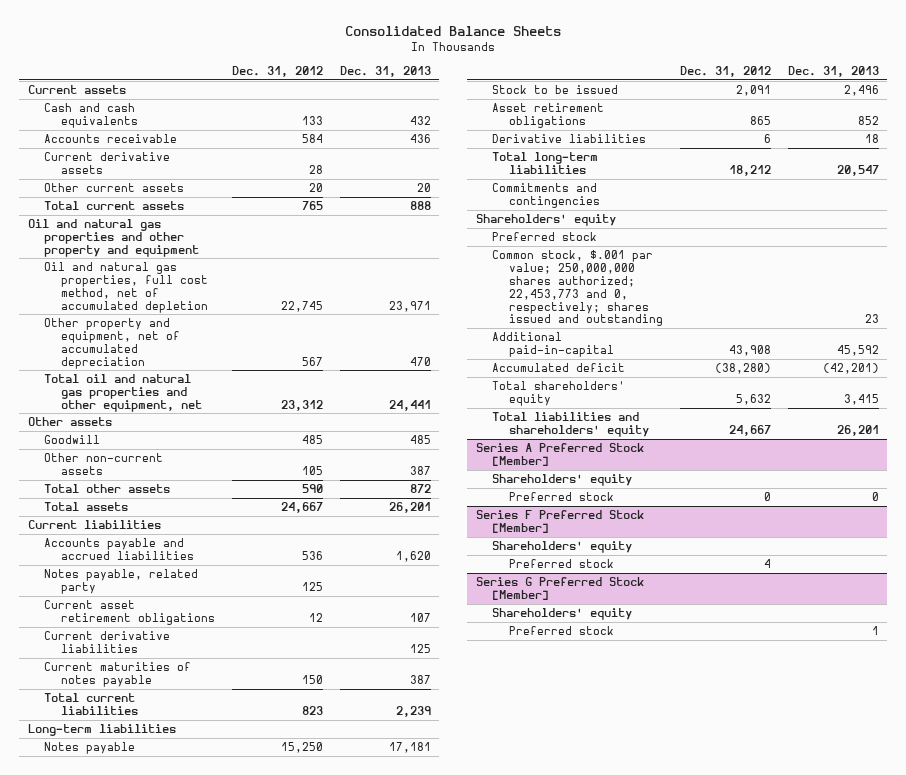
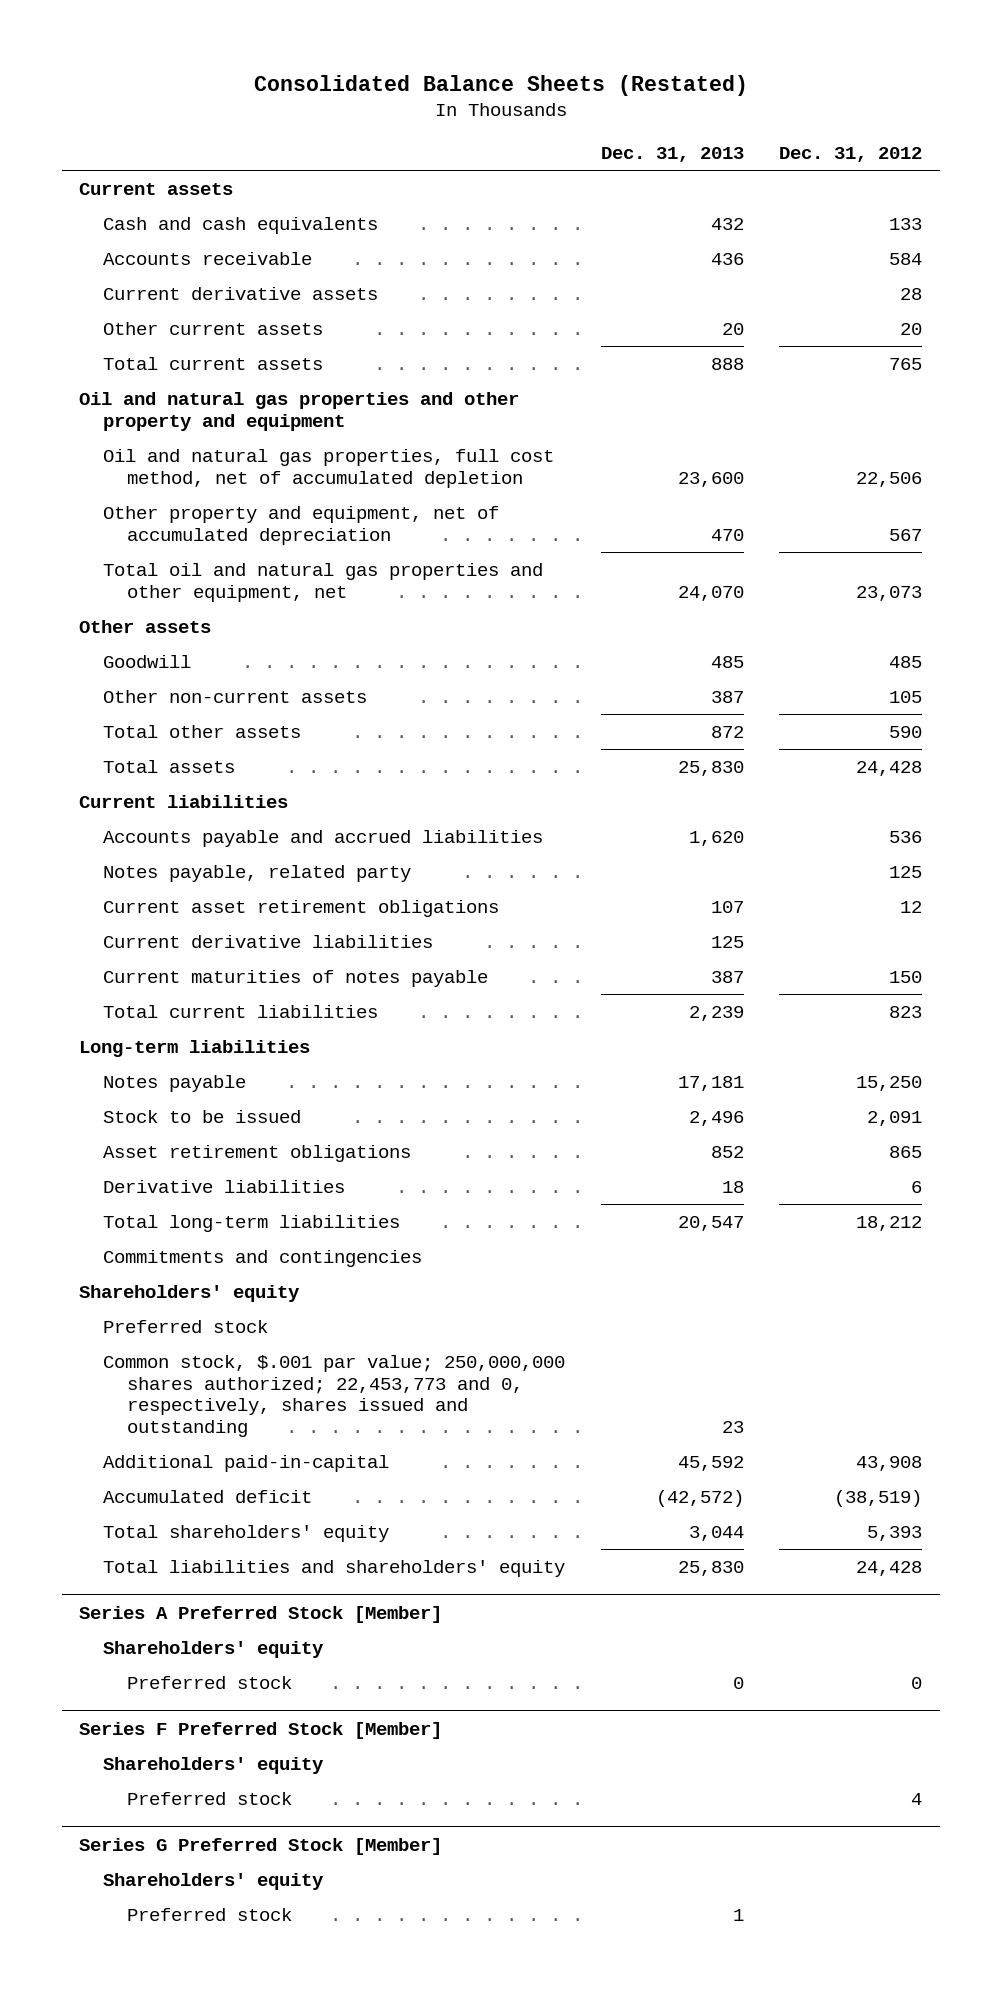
[345,26,562,37] Consolidated Balance Sheets -> [253,74,748,96] Consolidated Balance Sheets (Restated)
[280,300,323,312] 22,745 -> [856,471,923,487] 22,506
[388,300,431,312] 23,971 -> [677,471,744,487] 23,600
[280,399,323,411] 23,312 -> [856,585,923,601] 23,073
[388,399,431,411] 24,441 -> [677,585,744,601] 24,070
[280,502,323,514] 24,667 -> [856,760,923,776] 24,428
[388,502,431,514] 26,201 -> [677,760,744,776] 25,830
[492,250,663,327] Common stock, $.001 par value; 250,000,000 shares authorized; 22,453,773 and 0, respectively; shares issued and outstanding -> [103,1354,566,1437] Common stock, $.001 par value; 250,000,000 shares authorized; 22,453,773 and 0, respectively, shares issued and outstanding
[714,363,771,375] (38,280) -> [834,1489,923,1507] (38,519)
[822,363,879,375] (42,201) -> [655,1489,744,1507] (42,572)
[735,393,771,405] 5,632 -> [867,1525,923,1541] 5,393
[843,393,879,405] 3,415 -> [688,1525,744,1541] 3,044
[728,424,771,436] 24,667 -> [856,1560,923,1576] 24,428
[836,424,879,436] 26,201 -> [677,1560,744,1576] 25,830

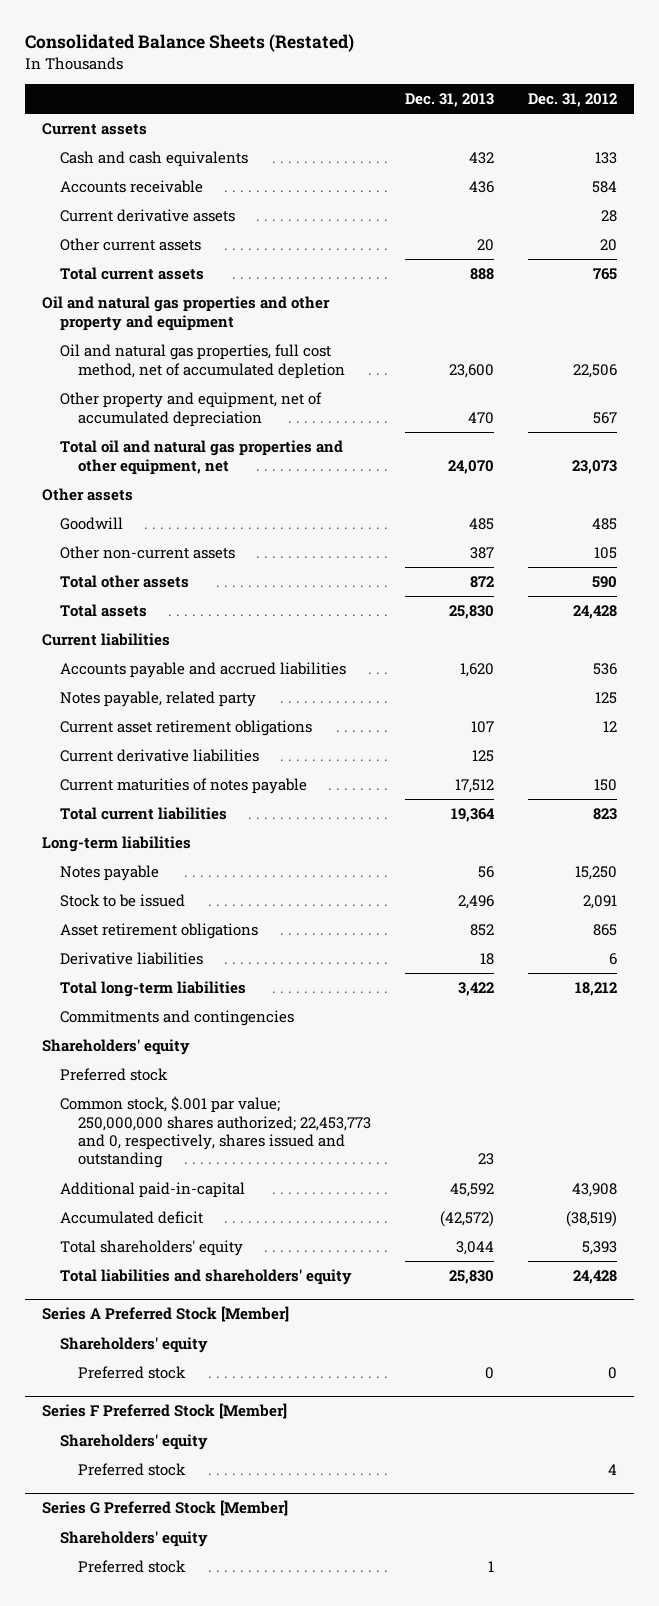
[710,970,744,983] 387 -> [455,779,495,794] 17,512
[688,1005,744,1021] 2,239 -> [451,808,496,823] 19,364
[677,1075,744,1091] 17,181 -> [478,866,495,879] 56
[677,1215,744,1231] 20,547 -> [458,982,495,997] 3,422

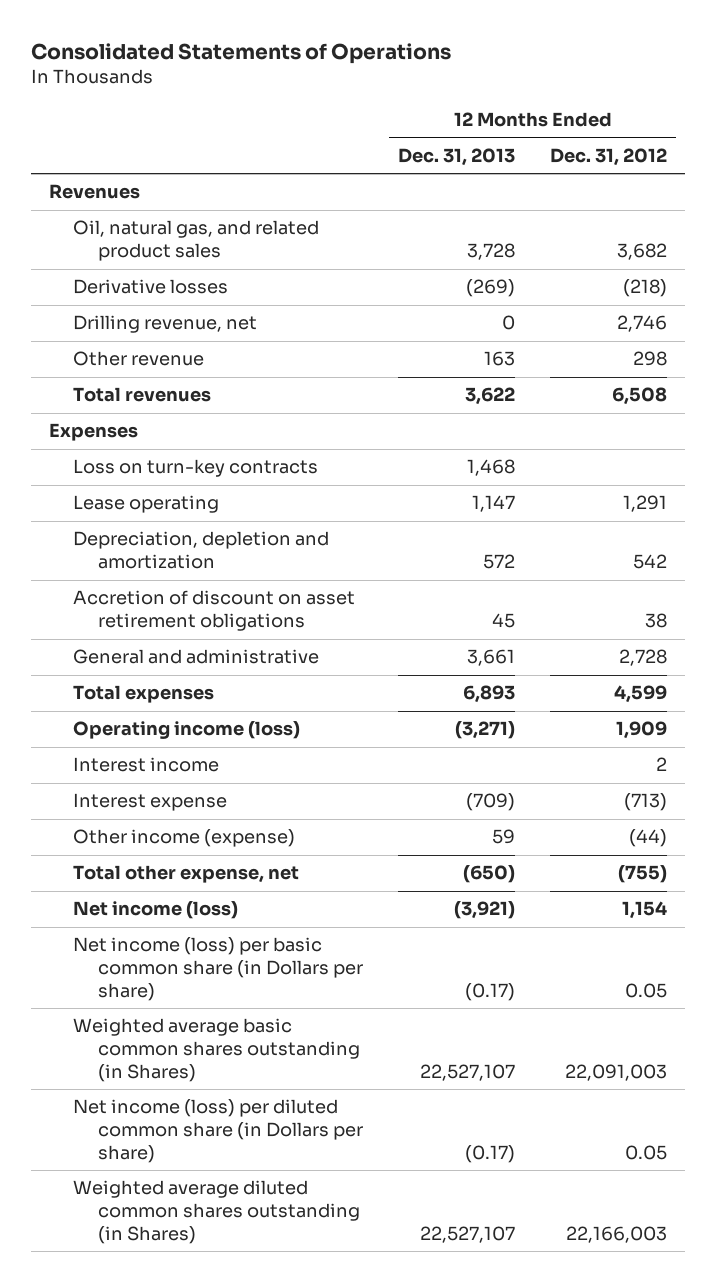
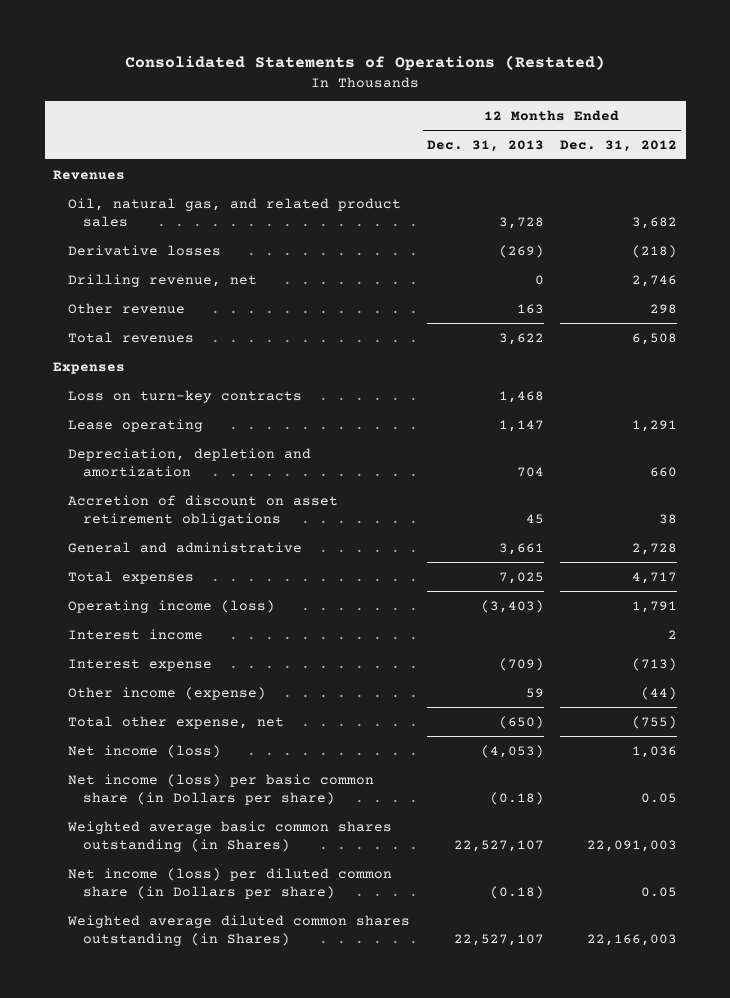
[31,43,452,65] Consolidated Statements of Operations -> [125,55,606,72] Consolidated Statements of Operations (Restated)
[483,554,516,570] 572 -> [516,466,544,477] 704
[633,554,668,570] 542 -> [650,466,678,477] 660
[463,685,516,704] 6,893 -> [498,571,544,584] 7,025
[614,685,668,704] 4,599 -> [632,571,678,584] 4,717
[455,721,516,740] (3,271) -> [480,599,544,613] (3,403)
[616,721,668,740] 1,909 -> [632,600,678,613] 1,791
[454,901,516,920] (3,921) -> [480,744,544,758] (4,053)
[622,901,668,920] 1,154 -> [632,745,678,758] 1,036
[465,982,516,1001] (0.17) -> [489,791,544,805] (0.18)
[465,1144,516,1163] (0.17) -> [489,885,544,899] (0.18)

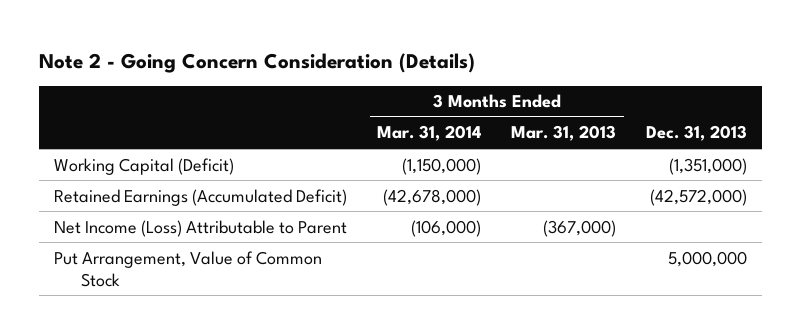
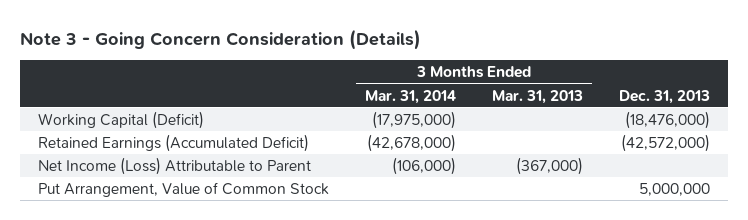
[39,52,476,73] Note 2 - Going Concern Consideration (Details) -> [20,28,422,50] Note 3 - Going Concern Consideration (Details)
[402,157,482,175] (1,150,000) -> [371,110,456,129] (17,975,000)
[668,157,747,175] (1,351,000) -> [624,110,710,129] (18,476,000)

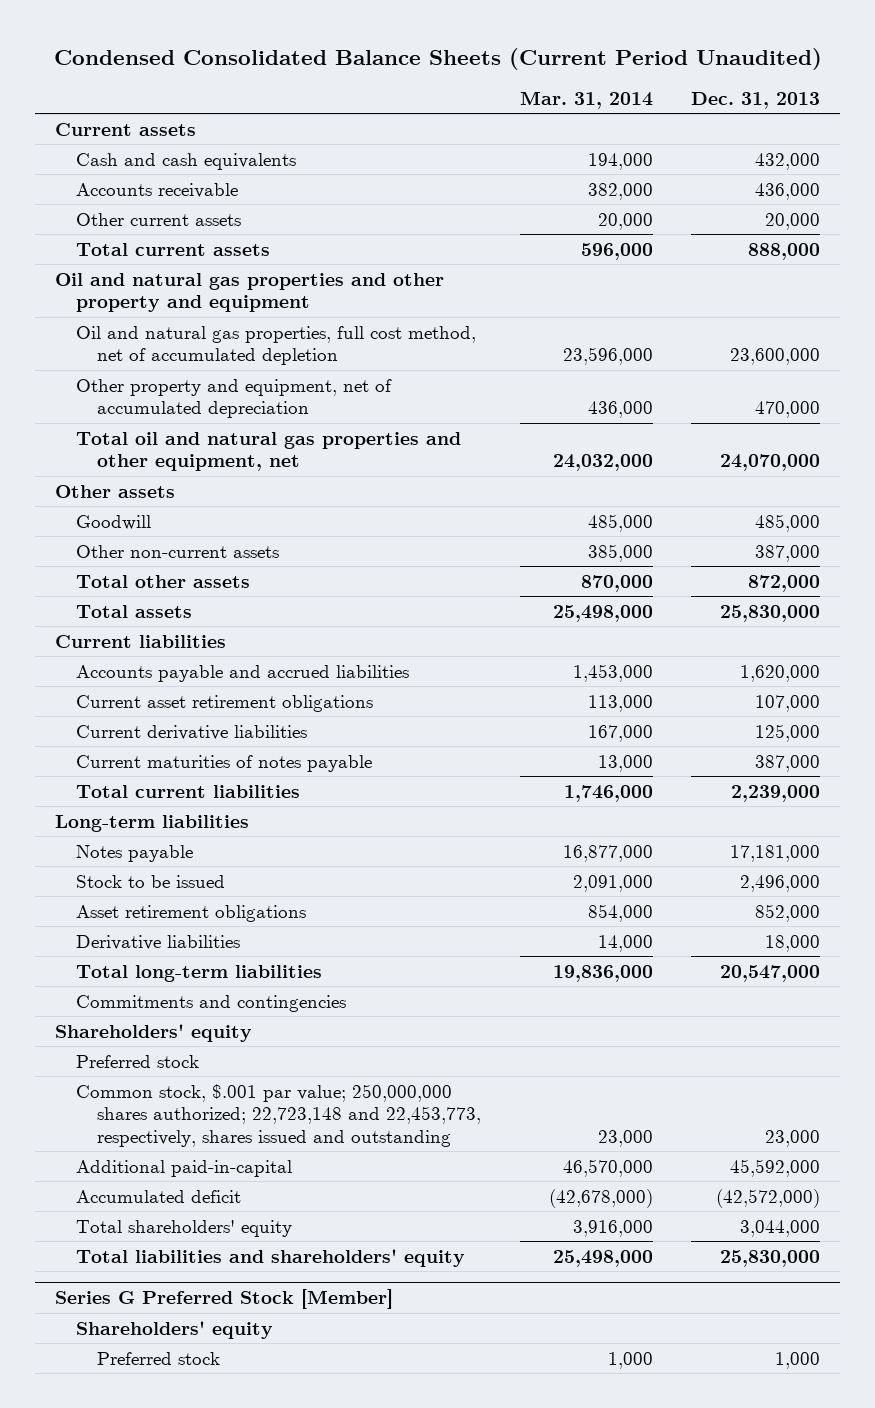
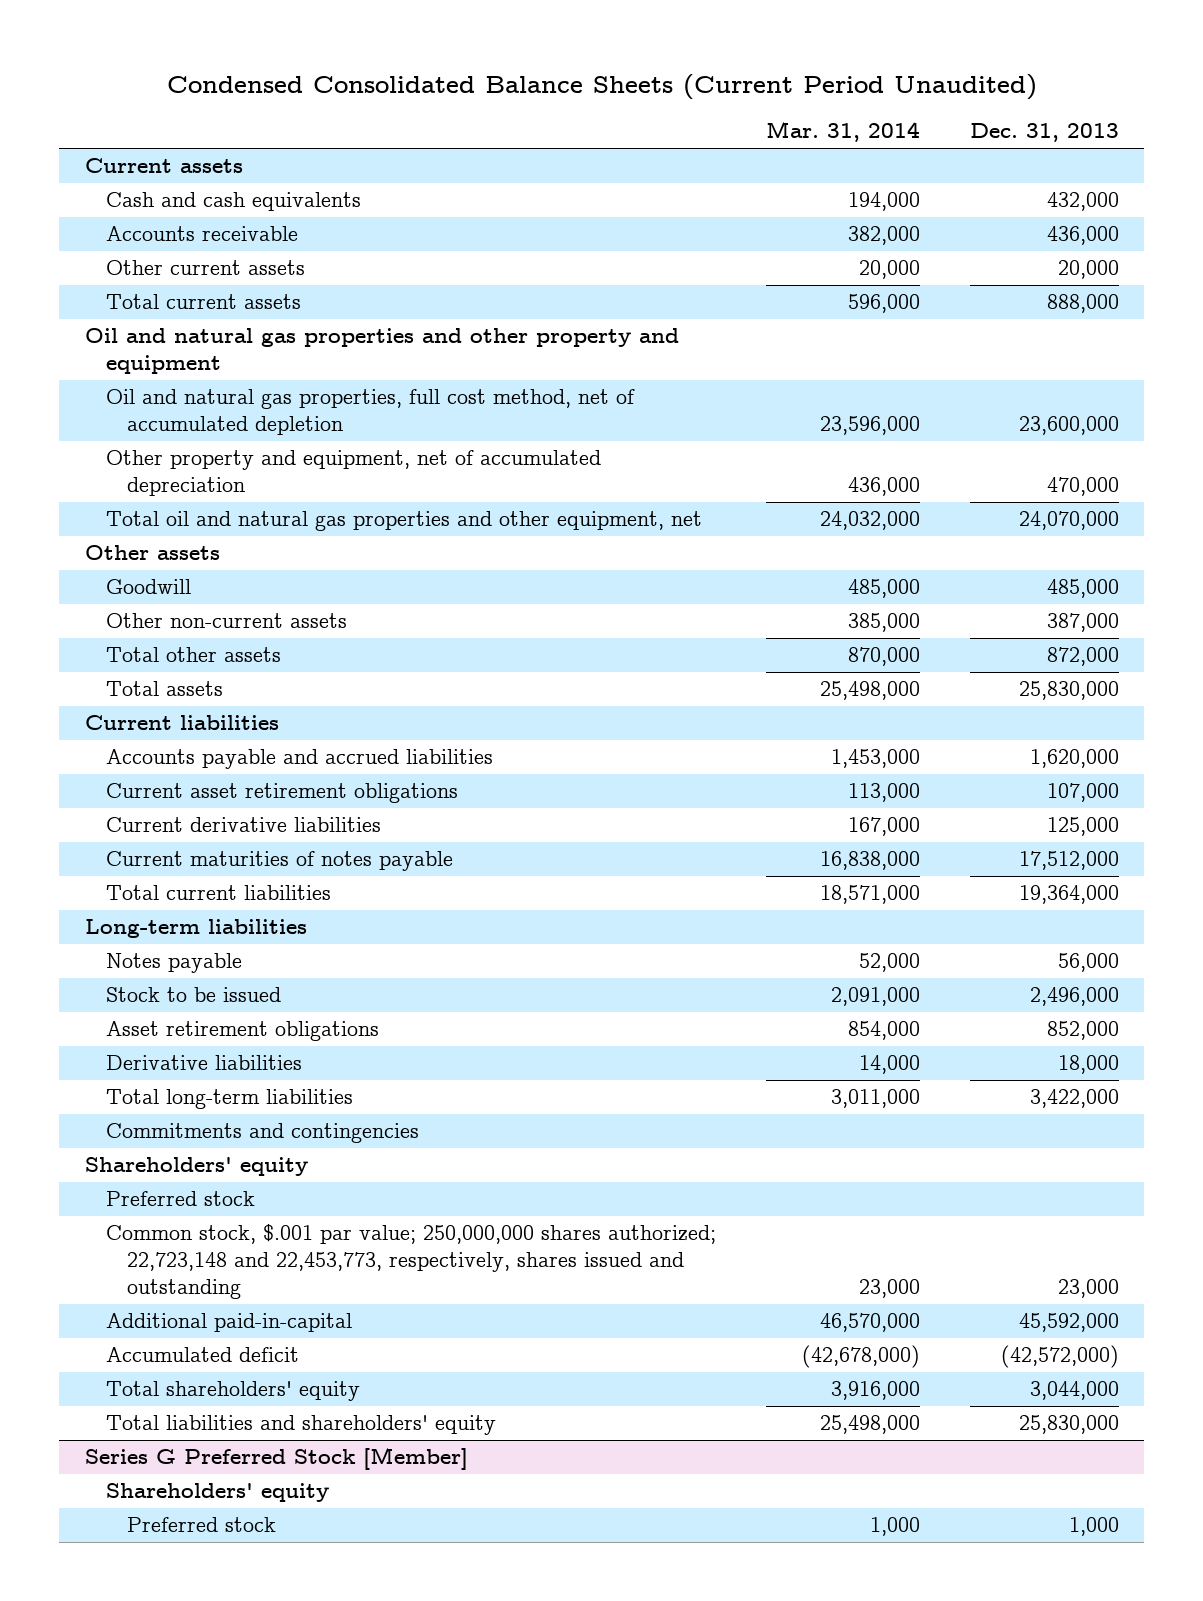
[597,754,653,772] 13,000 -> [819,851,920,871] 16,838,000
[755,754,821,772] 387,000 -> [1018,851,1119,871] 17,512,000
[563,784,653,802] 1,746,000 -> [819,885,920,905] 18,571,000
[731,784,821,802] 2,239,000 -> [1018,885,1119,905] 19,364,000
[562,844,653,862] 16,877,000 -> [858,953,920,973] 52,000
[730,844,821,862] 17,181,000 -> [1057,953,1119,973] 56,000
[552,964,653,982] 19,836,000 -> [830,1089,920,1109] 3,011,000
[720,964,821,982] 20,547,000 -> [1029,1089,1119,1109] 3,422,000

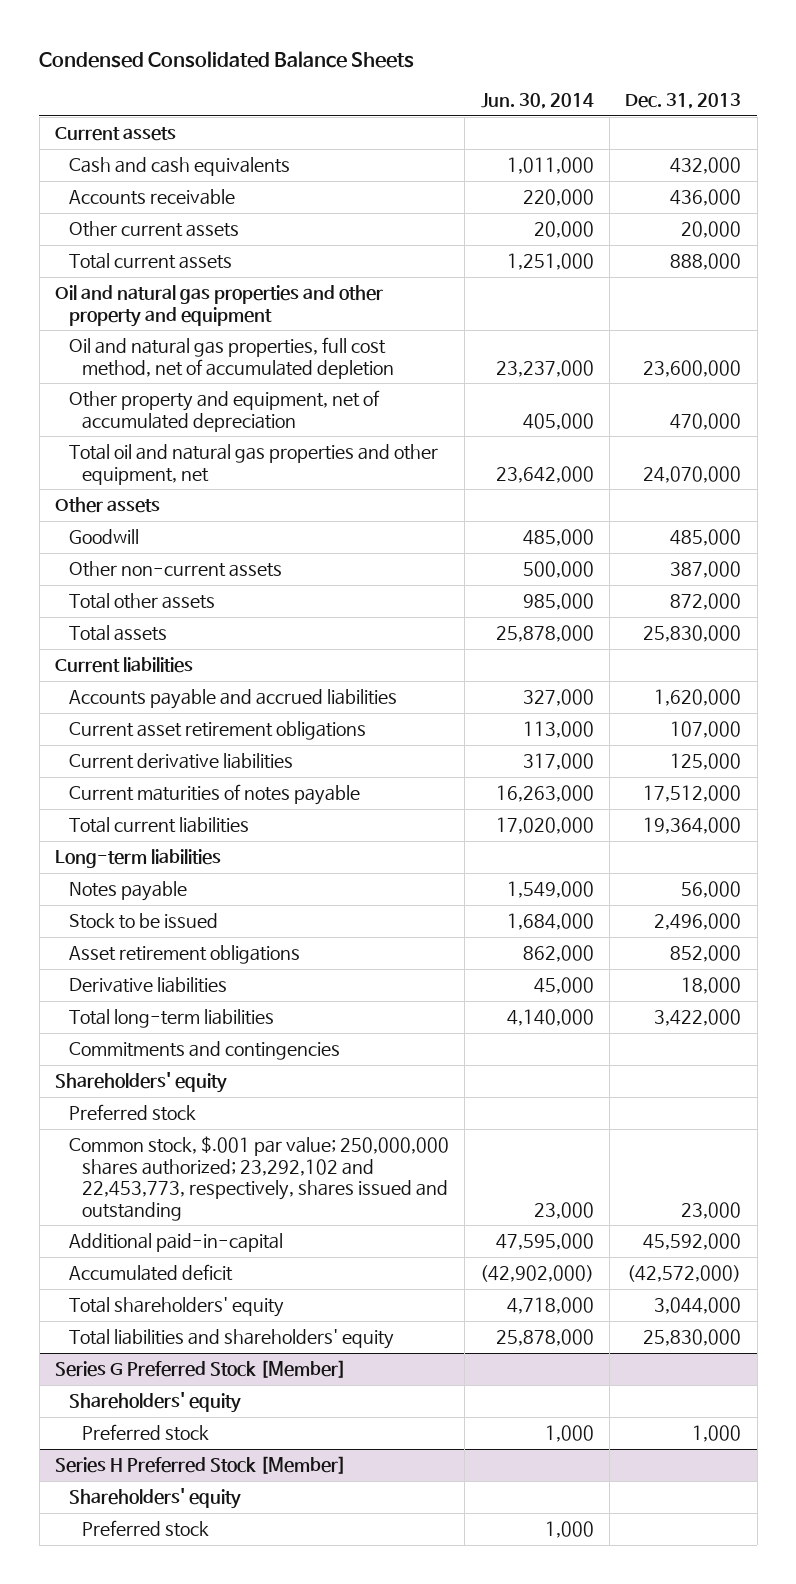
[166,73,1037,100] Condensed Consolidated Balance Sheets (Current Period Unaudited) -> [39,50,415,68] Condensed Consolidated Balance Sheets
[765,121,920,143] Mar. 31, 2014 -> none
none -> [481,93,595,110] Jun. 30, 2014
[105,1224,716,1300] Common stock, $.001 par value; 250,000,000 shares authorized; 22,723,148 and 22,453,773, respectively, shares issued and outstanding -> [68,1136,449,1221] Common stock, $.001 par value; 250,000,000 shares authorized; 23,292,102 and 22,453,773, respectively, shares issued and outstanding
none -> [55,1456,347,1475] Series H Preferred Stock [Member]
none -> [68,1488,241,1510] Shareholders' equity
none -> [82,1520,210,1538] Preferred stock

